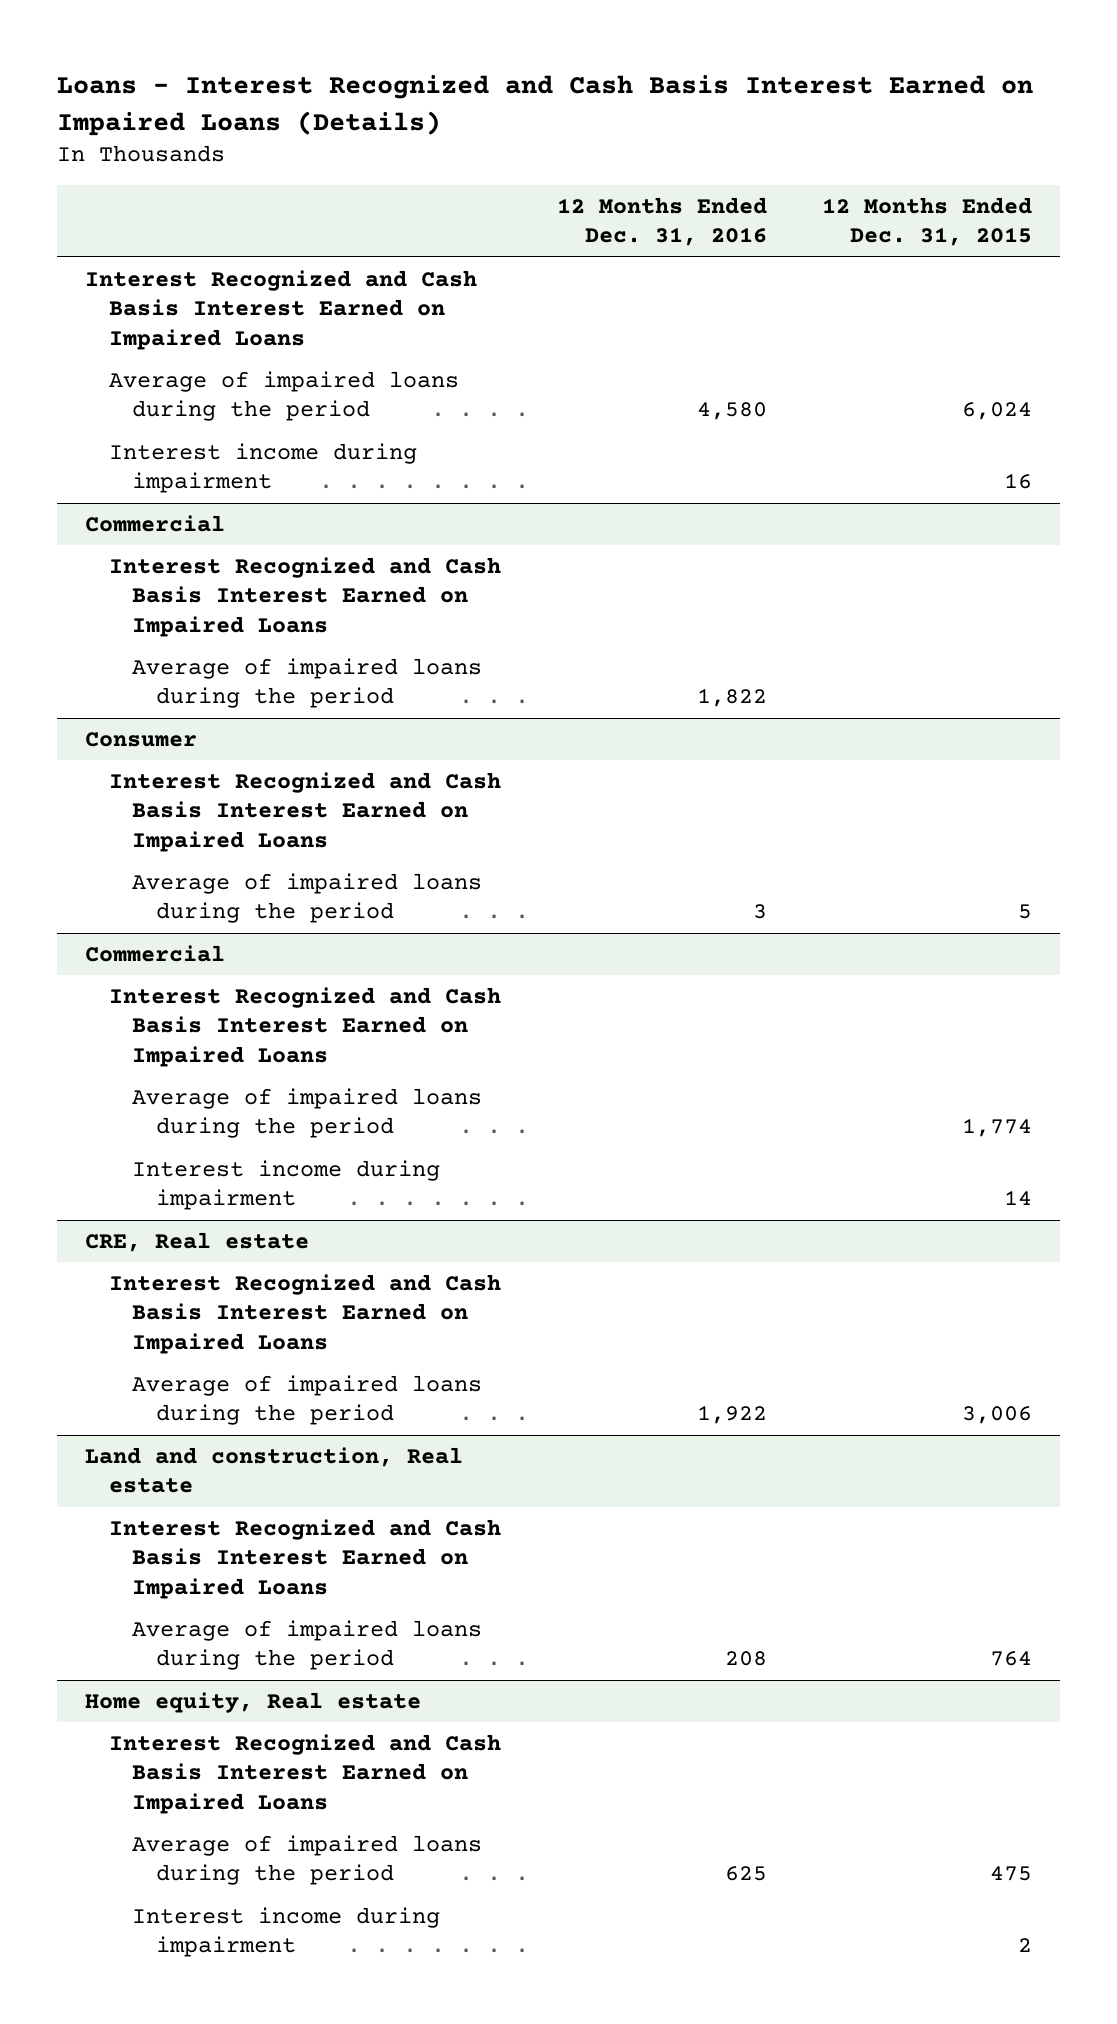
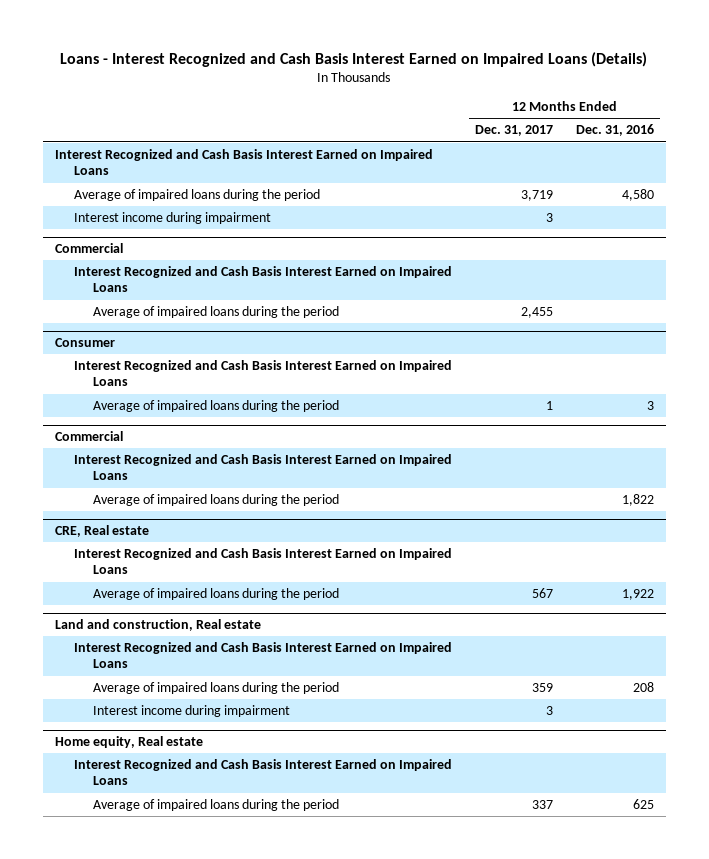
[822,196,1033,247] 12 Months Ended Dec. 31, 2015 -> none
none -> [475,125,554,137] Dec. 31, 2017
[132,1087,483,1139] Average of impaired loans during the period -> [93,305,340,318] Average of impaired loans during the period
[132,1159,441,1211] Interest income during impairment -> none
[132,657,483,709] Average of impaired loans during the period -> [93,493,340,506] Average of impaired loans during the period
none -> [93,704,291,717] Interest income during impairment
[132,1906,441,1958] Interest income during impairment -> none

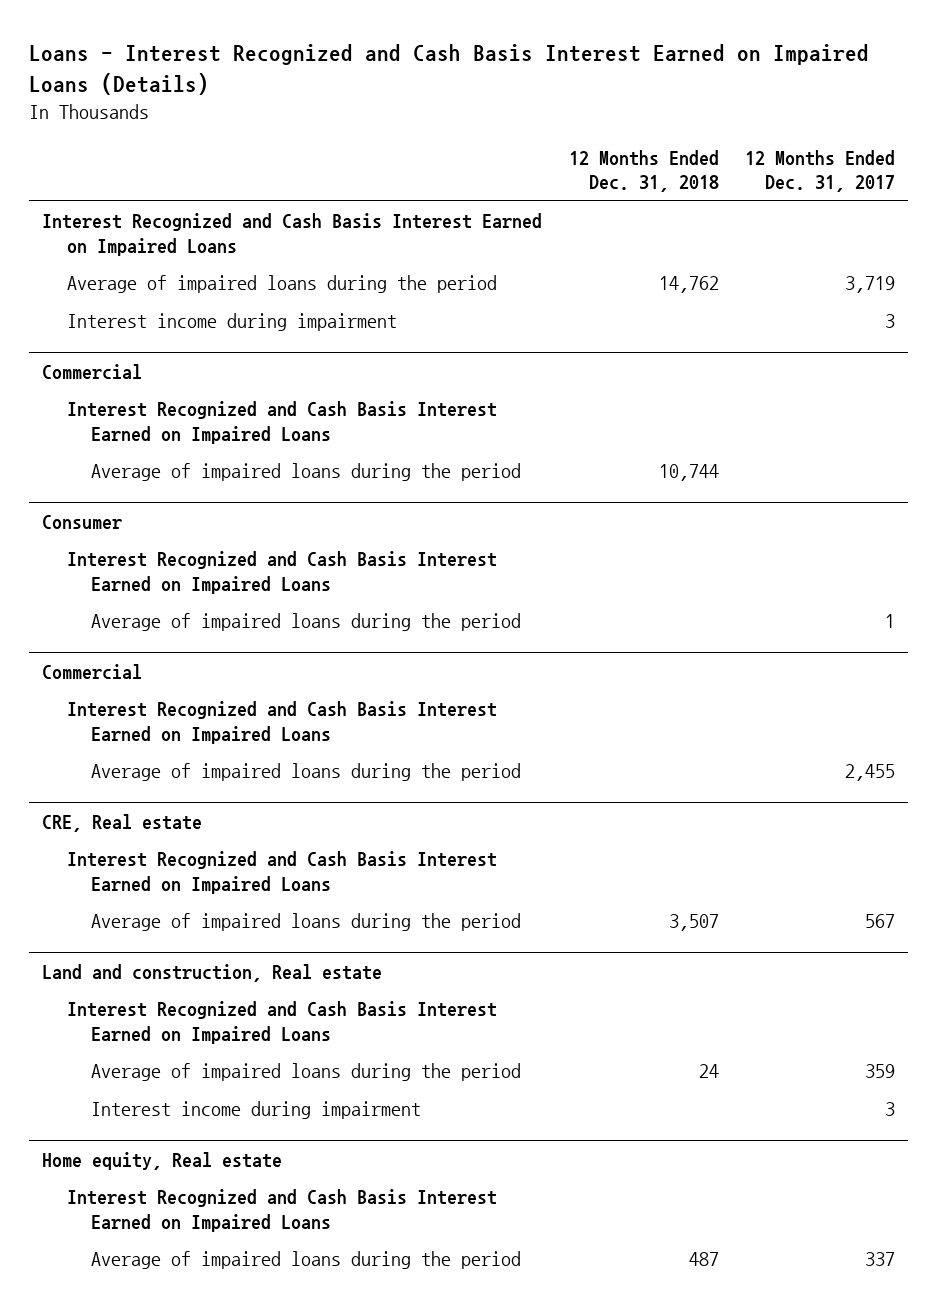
[576,124,655,137] Dec. 31, 2016 -> none
none -> [568,149,719,192] 12 Months Ended Dec. 31, 2018
[93,493,340,506] Average of impaired loans during the period -> [90,463,521,482] Average of impaired loans during the period
[93,305,340,318] Average of impaired loans during the period -> [90,763,521,782] Average of impaired loans during the period

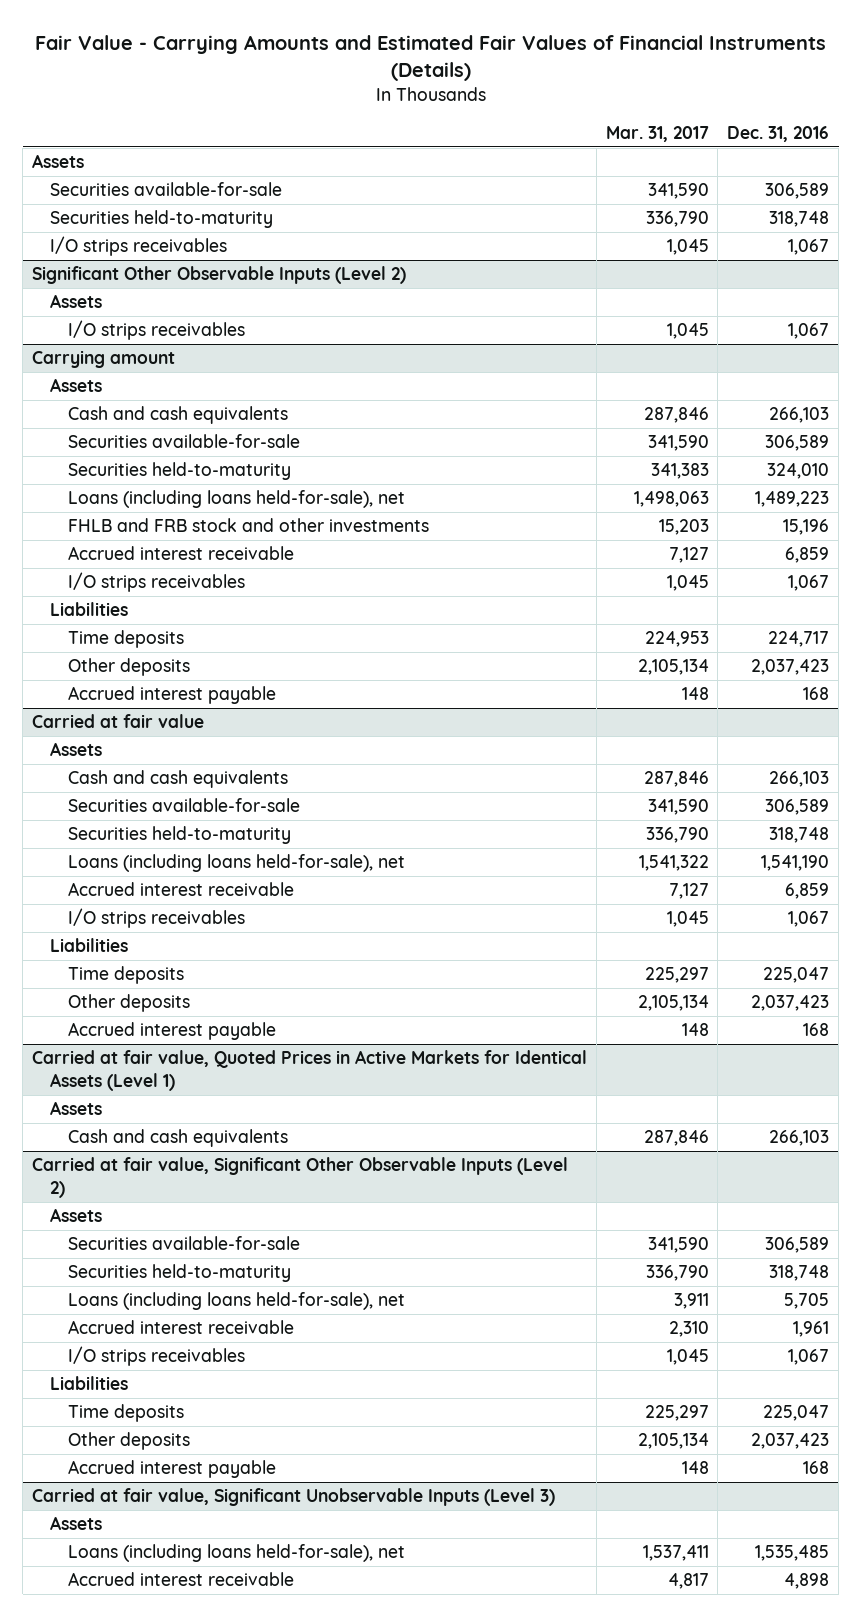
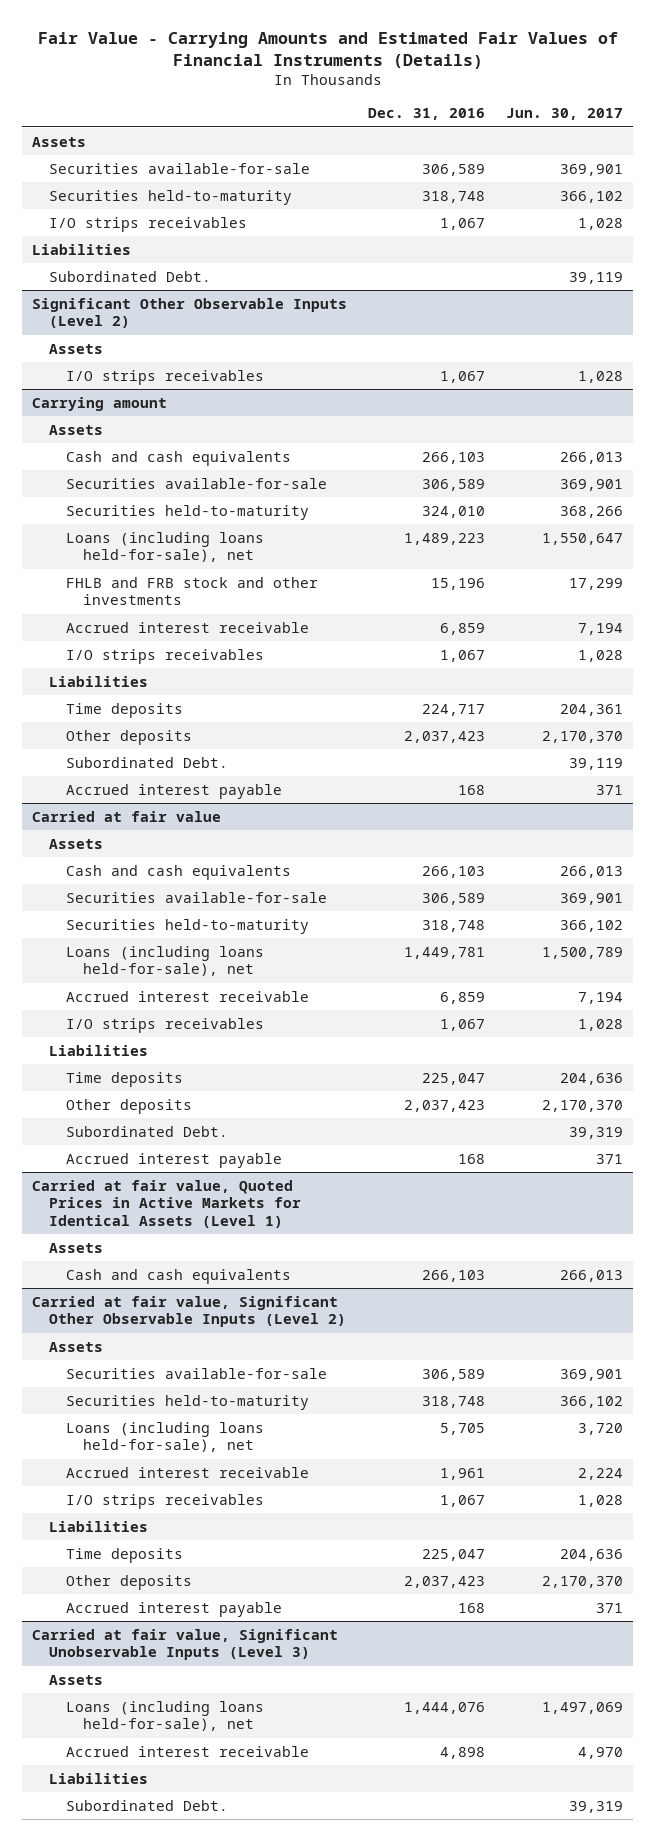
[605,125,709,142] Mar. 31, 2017 -> none
none -> [505,108,623,121] Jun. 30, 2017
none -> [32,243,132,255] Liabilities
none -> [49,270,212,282] Subordinated Debt.
none -> [66,756,229,768] Subordinated Debt.
[761,855,830,872] 1,541,190 -> [404,946,486,959] 1,449,781
none -> [66,1125,229,1137] Subordinated Debt.
[755,1545,830,1562] 1,535,485 -> [404,1701,486,1714] 1,444,076
none -> [49,1772,149,1784] Liabilities
none -> [66,1799,229,1811] Subordinated Debt.

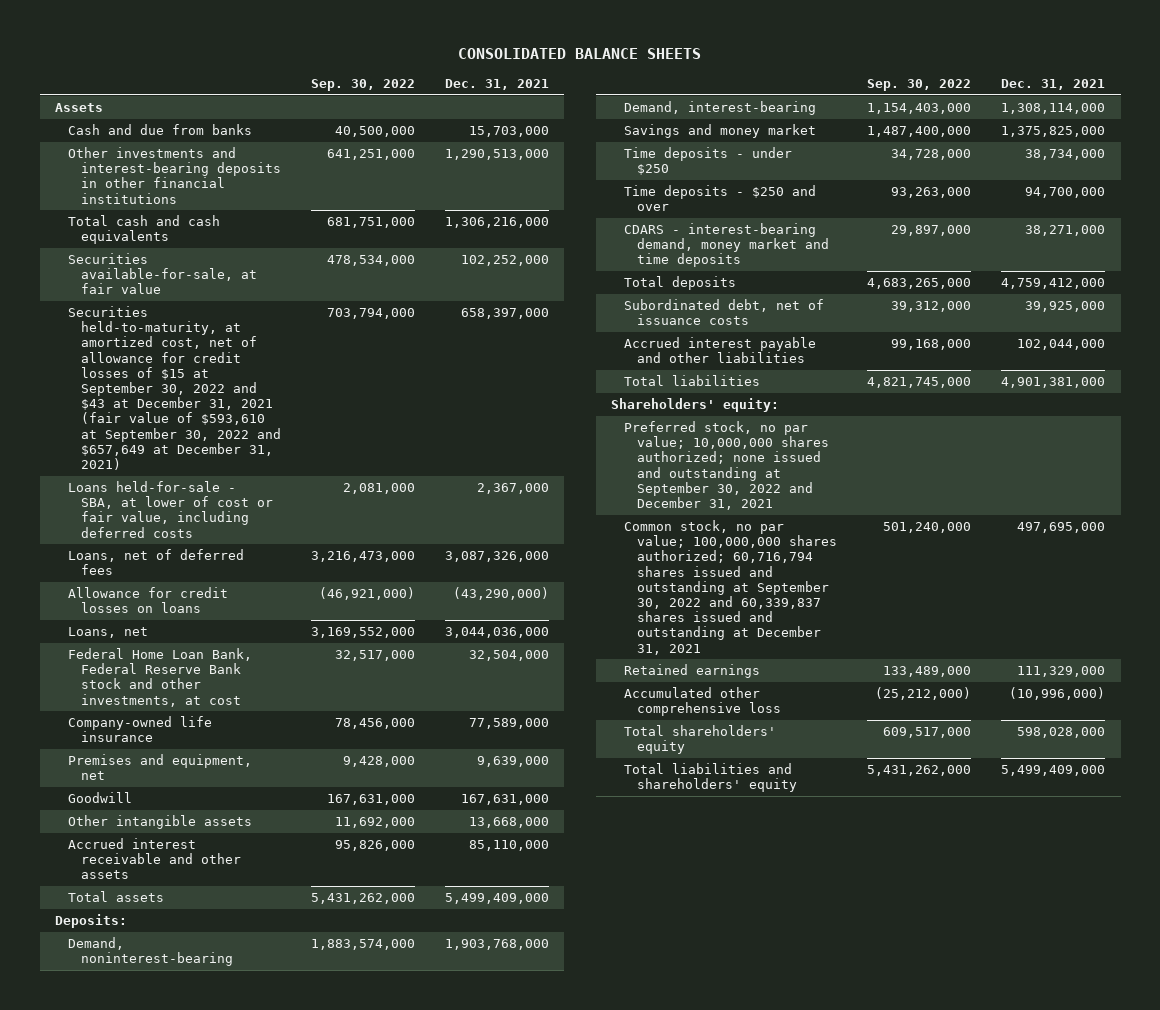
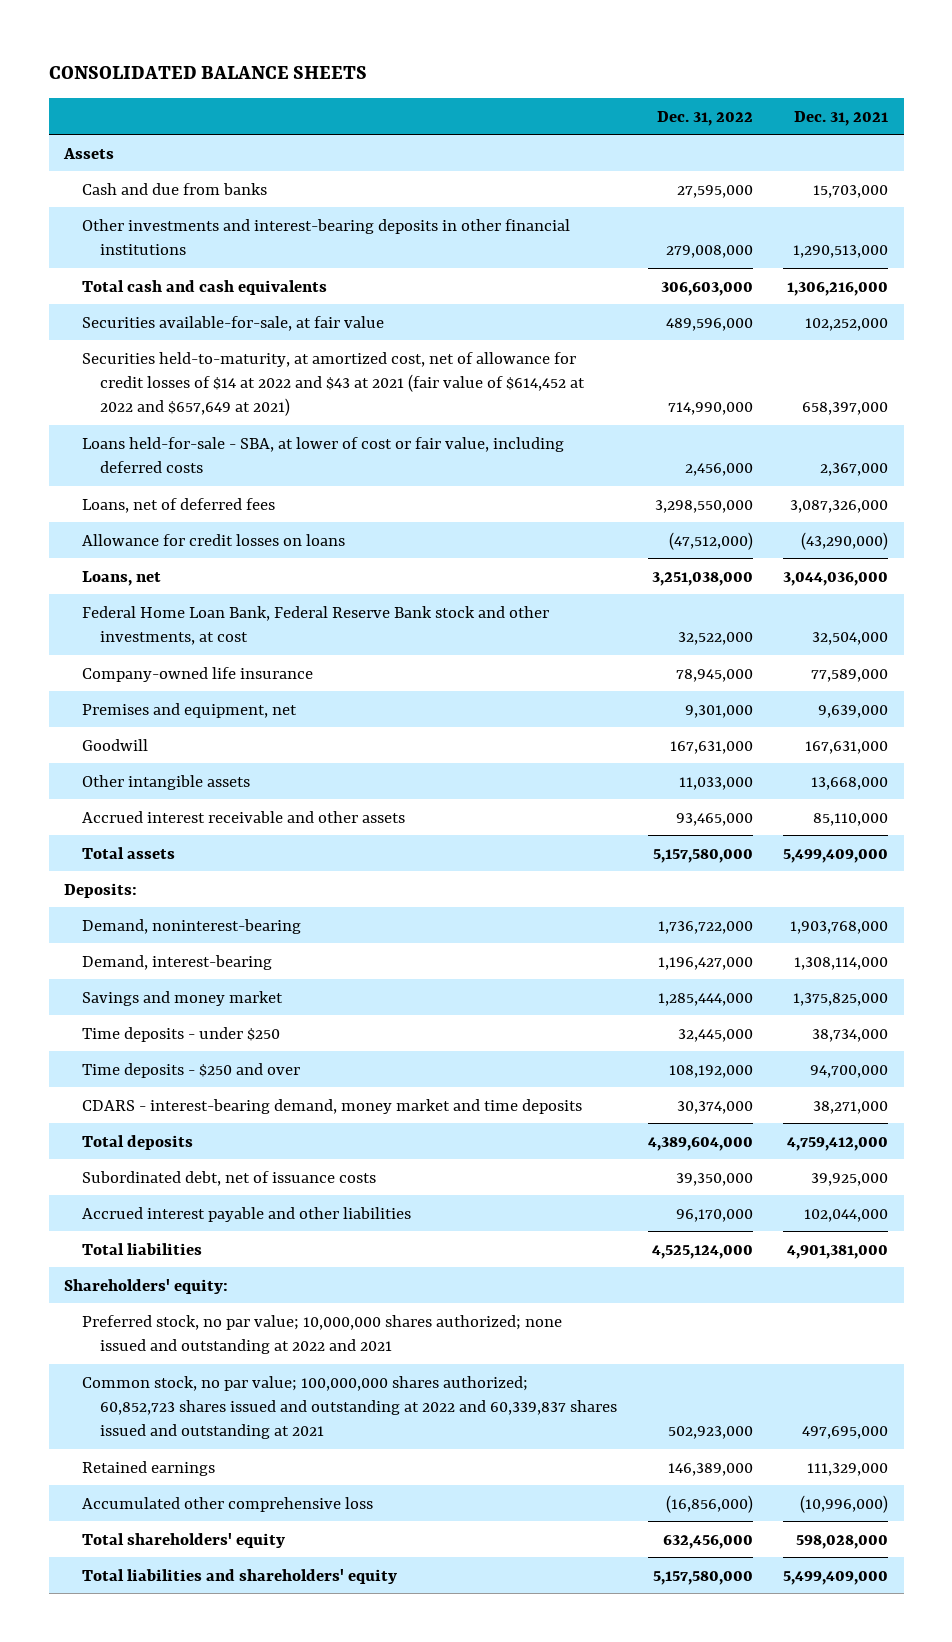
[310,78,415,91] Sep. 30, 2022 -> none
none -> [656,110,753,126] Dec. 31, 2022
[67,306,281,470] Securities held-to-maturity, at amortized cost, net of allowance for credit losses of $15 at September 30, 2022 and $43 at December 31, 2021 (fair value of $593,610 at September 30, 2022 and $657,649 at December 31, 2021) -> [82,351,586,417] Securities held-to-maturity, at amortized cost, net of allowance for credit losses of $14 at 2022 and $43 at 2021 (fair value of $614,452 at 2022 and $657,649 at 2021)
[623,421,829,510] Preferred stock, no par value; 10,000,000 shares authorized; none issued and outstanding at September 30, 2022 and December 31, 2021 -> [82,1314,563,1355] Preferred stock, no par value; 10,000,000 shares authorized; none issued and outstanding at 2022 and 2021
[623,520,837,655] Common stock, no par value; 100,000,000 shares authorized; 60,716,794 shares issued and outstanding at September 30, 2022 and 60,339,837 shares issued and outstanding at December 31, 2021 -> [82,1375,618,1440] Common stock, no par value; 100,000,000 shares authorized; 60,852,723 shares issued and outstanding at 2022 and 60,339,837 shares issued and outstanding at 2021

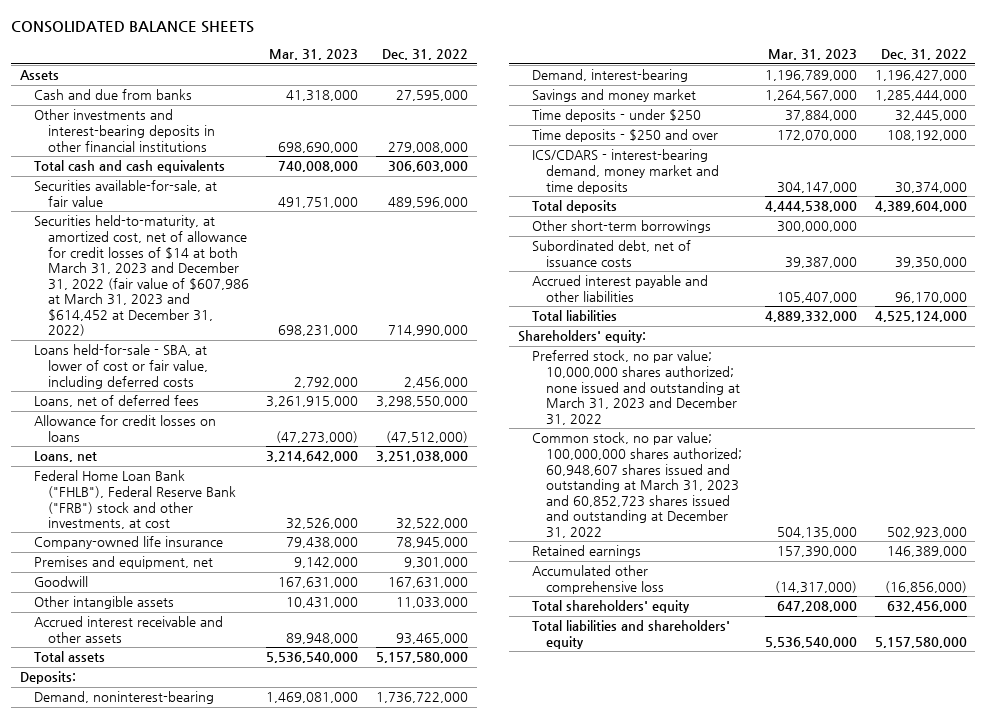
[794,110,889,126] Dec. 31, 2021 -> none
none -> [269,49,359,61] Mar. 31, 2023
[82,351,586,417] Securities held-to-maturity, at amortized cost, net of allowance for credit losses of $14 at 2022 and $43 at 2021 (fair value of $614,452 at 2022 and $657,649 at 2021) -> [33,215,249,337] Securities held-to-maturity, at amortized cost, net of allowance for credit losses of $14 at both March 31, 2023 and December 31, 2022 (fair value of $607,986 at March 31, 2023 and $614,452 at December 31, 2022)
[82,605,550,646] Federal Home Loan Bank, Federal Reserve Bank stock and other investments, at cost -> [33,470,236,530] Federal Home Loan Bank ("FHLB"), Federal Reserve Bank ("FRB") stock and other investments, at cost
[82,1098,583,1114] CDARS - interest-bearing demand, money market and time deposits -> [532,149,720,194] ICS/CDARS - interest-bearing demand, money market and time deposits
none -> [532,220,712,234] Other short-term borrowings
[82,1314,563,1355] Preferred stock, no par value; 10,000,000 shares authorized; none issued and outstanding at 2022 and 2021 -> [532,350,741,425] Preferred stock, no par value; 10,000,000 shares authorized; none issued and outstanding at March 31, 2023 and December 31, 2022
[82,1375,618,1440] Common stock, no par value; 100,000,000 shares authorized; 60,852,723 shares issued and outstanding at 2022 and 60,339,837 shares issued and outstanding at 2021 -> [532,432,743,538] Common stock, no par value; 100,000,000 shares authorized; 60,948,607 shares issued and outstanding at March 31, 2023 and 60,852,723 shares issued and outstanding at December 31, 2022

